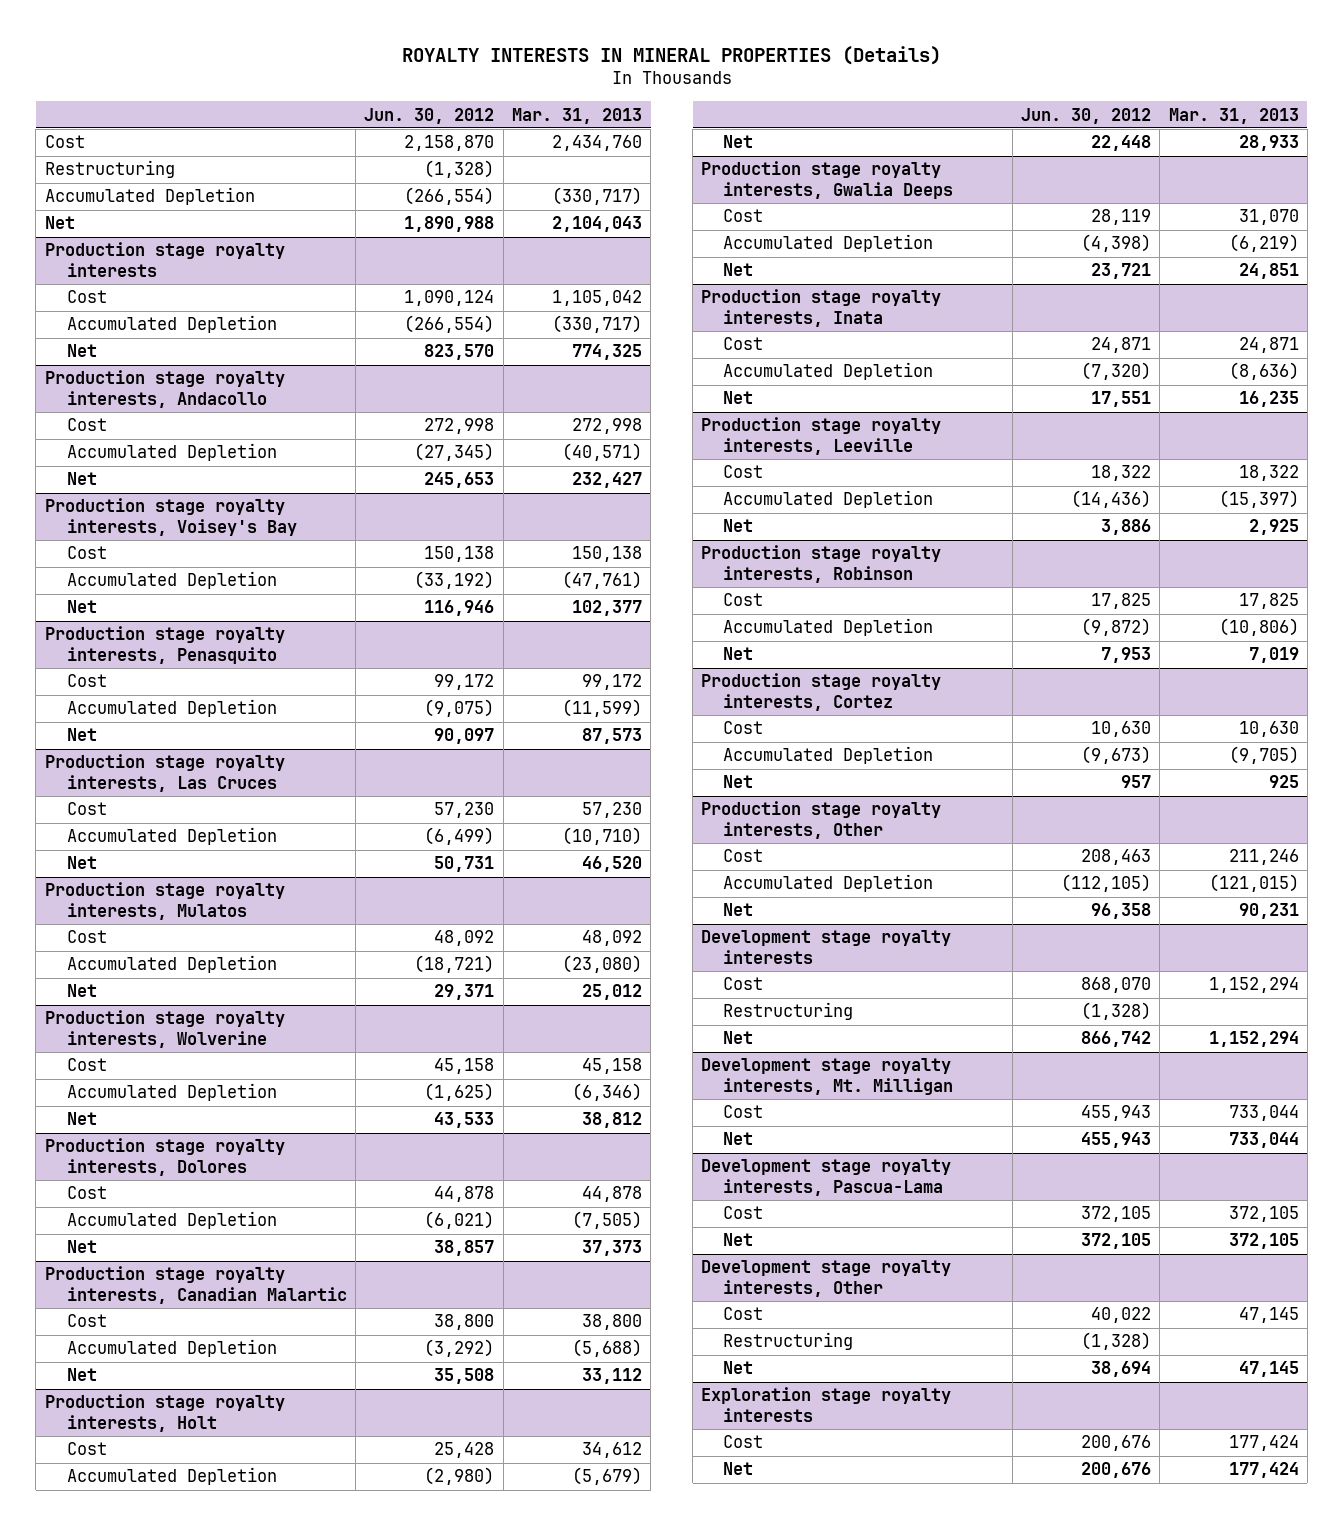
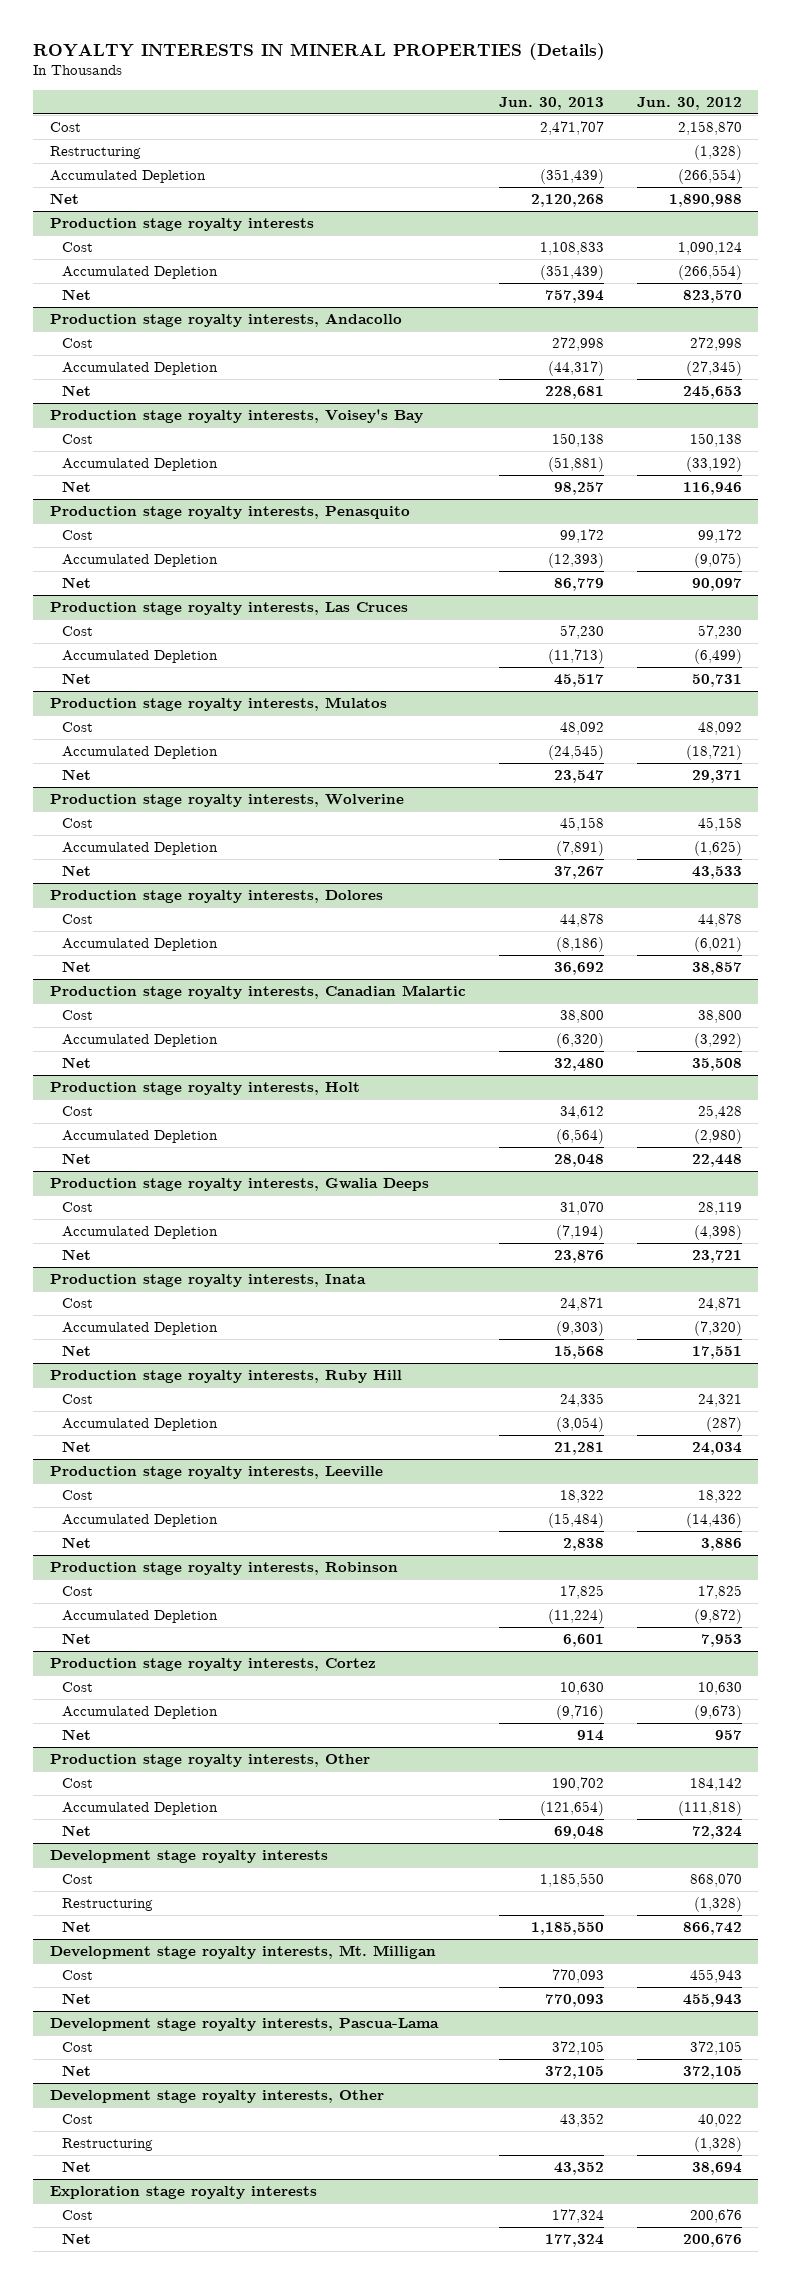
[511,107,642,124] Mar. 31, 2013 -> none
none -> [498,96,604,110] Jun. 30, 2013
none -> [49,1369,402,1383] Production stage royalty interests, Ruby Hill
none -> [61,1393,93,1404] Cost
none -> [61,1417,218,1431] Accumulated Depletion
none -> [61,1440,91,1452] Net
[1080,849,1151,866] 208,463 -> [689,1777,742,1791] 184,142
[1060,874,1151,893] (112,105) -> [677,1800,742,1816] (111,818)
[1090,903,1151,920] 96,358 -> [691,1825,742,1839] 72,324

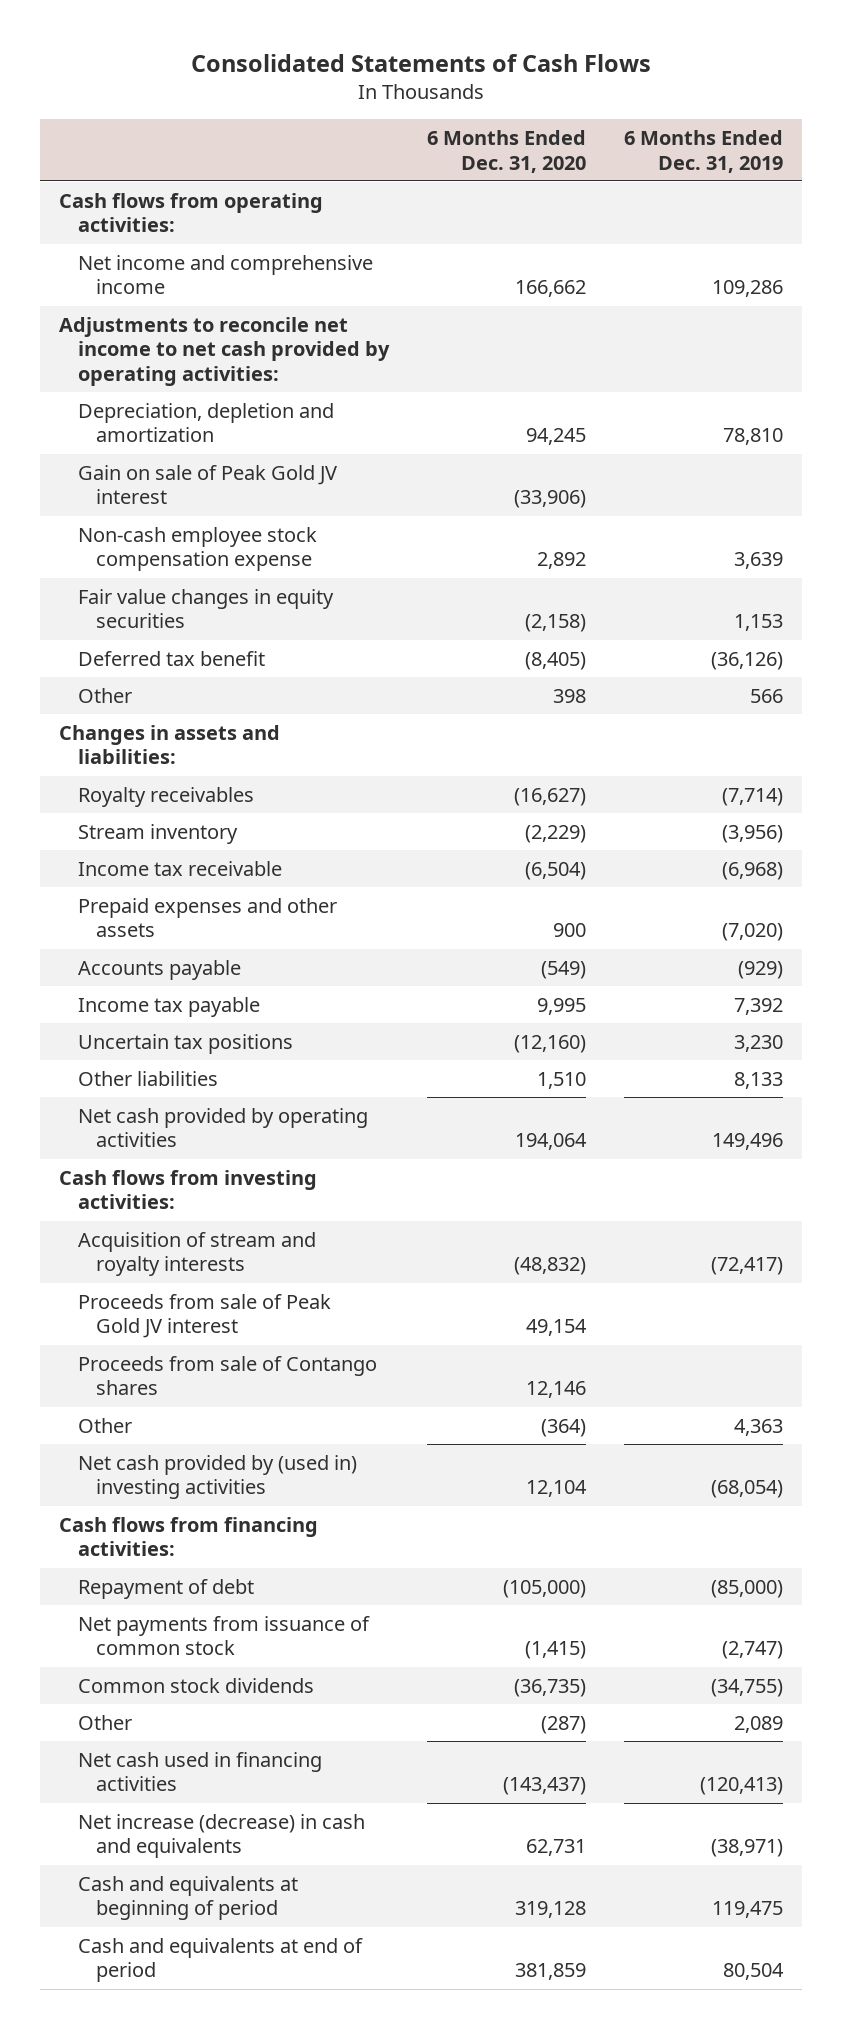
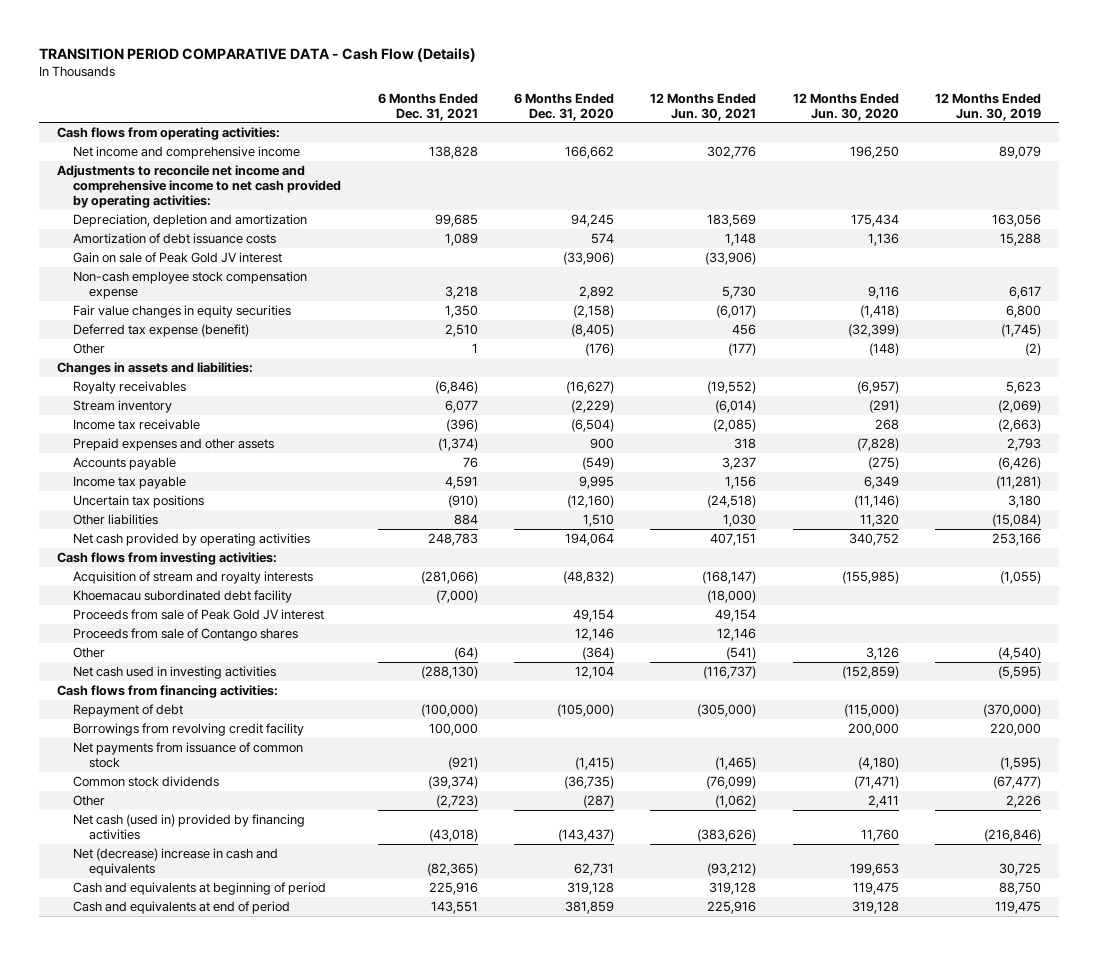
[191,53,652,72] Consolidated Statements of Cash Flows -> [38,47,476,62] TRANSITION PERIOD COMPARATIVE DATA - Cash Flow (Details)
[624,130,784,173] 6 Months Ended Dec. 31, 2019 -> none
none -> [377,92,478,121] 6 Months Ended Dec. 31, 2021
none -> [650,92,757,121] 12 Months Ended Jun. 30, 2021
none -> [792,92,899,121] 12 Months Ended Jun. 30, 2020
none -> [935,92,1042,121] 12 Months Ended Jun. 30, 2019
[59,316,390,387] Adjustments to reconcile net income to net cash provided by operating activities: -> [57,164,342,208] Adjustments to reconcile net income and comprehensive income to net cash provided by operating activities:
none -> [73,232,277,244] Amortization of debt issuance costs
[77,650,265,666] Deferred tax benefit -> [73,323,250,337] Deferred tax expense (benefit)
[552,688,586,703] 398 -> [584,342,614,356] (176)
none -> [73,589,293,603] Khoemacau subordinated debt facility
[77,1454,357,1500] Net cash provided by (used in) investing activities -> [73,665,277,679] Net cash used in investing activities
none -> [73,722,305,736] Borrowings from revolving credit facility
[77,1751,322,1792] Net cash used in financing activities -> [73,813,306,840] Net cash (used in) provided by financing activities
[77,1813,365,1859] Net increase (decrease) in cash and equivalents -> [73,847,279,876] Net (decrease) increase in cash and equivalents

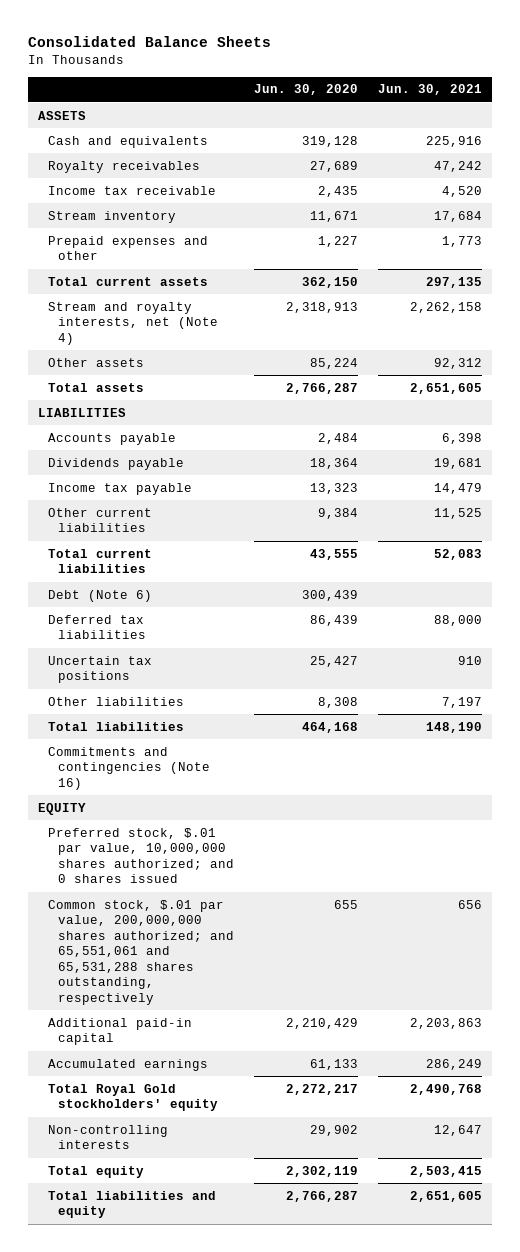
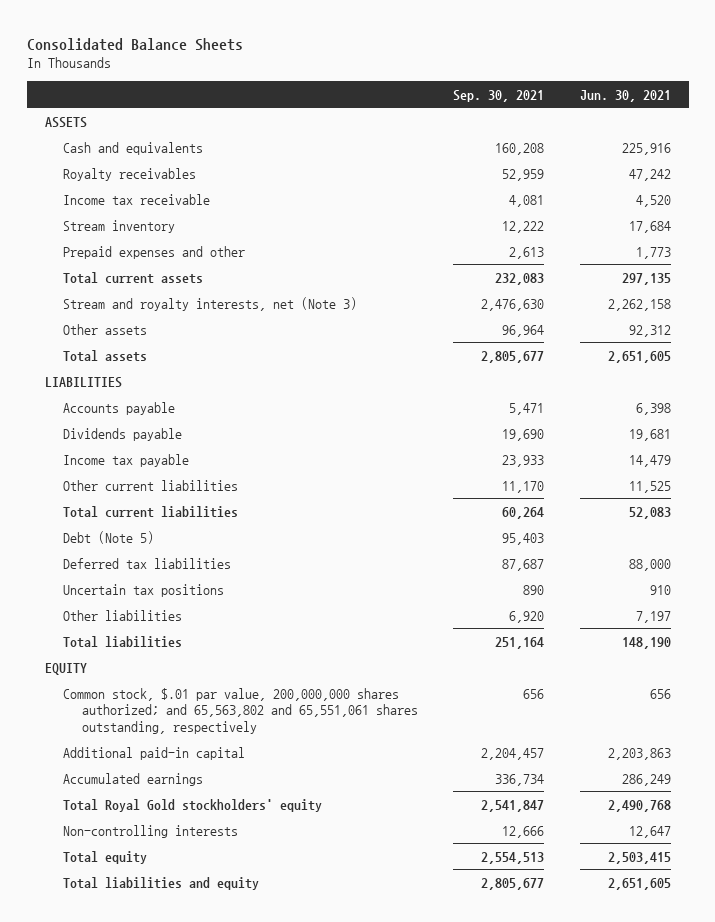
[253,84,358,96] Jun. 30, 2020 -> none
none -> [453,89,545,102] Sep. 30, 2021
[47,301,218,345] Stream and royalty interests, net (Note 4) -> [63,296,358,311] Stream and royalty interests, net (Note 3)
[47,589,152,602] Debt (Note 6) -> [63,530,155,544] Debt (Note 5)
[47,746,210,790] Commitments and contingencies (Note 16) -> none
[47,827,234,884] Preferred stock, $.01 par value, 10,000,000 shares authorized; and 0 shares issued -> none
[47,899,234,1005] Common stock, $.01 par value, 200,000,000 shares authorized; and 65,551,061 and 65,531,288 shares outstanding, respectively -> [63,687,418,734] Common stock, $.01 par value, 200,000,000 shares authorized; and 65,563,802 and 65,551,061 shares outstanding, respectively

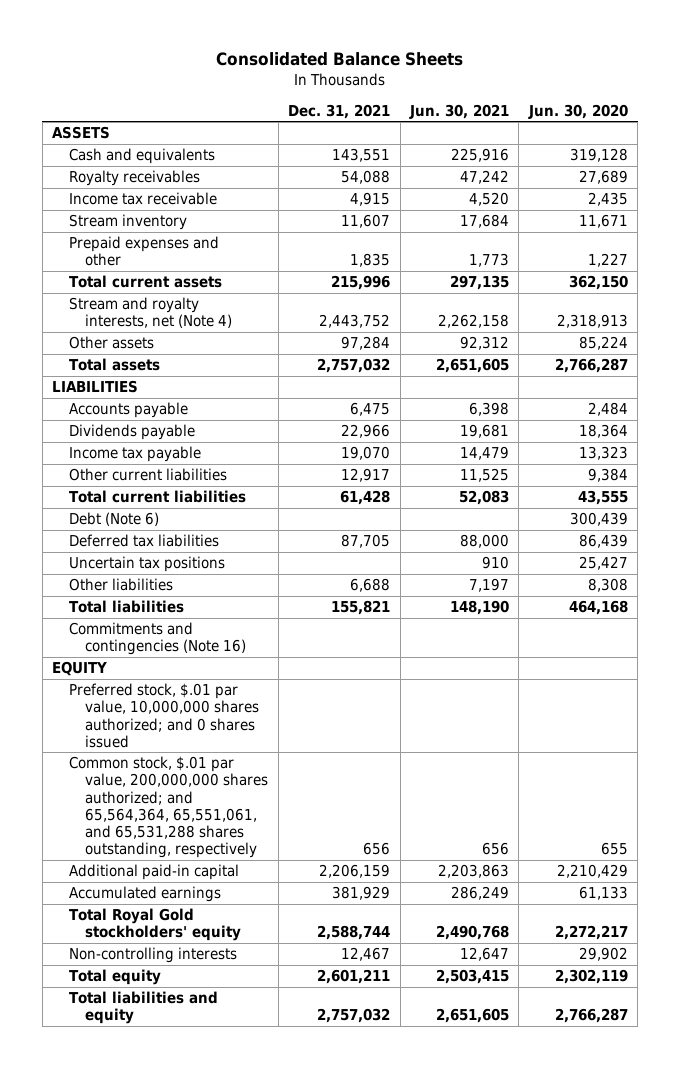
[453,89,545,102] Sep. 30, 2021 -> none
none -> [288,104,391,120] Dec. 31, 2021
none -> [527,104,628,120] Jun. 30, 2020
[63,296,358,311] Stream and royalty interests, net (Note 3) -> [68,297,233,329] Stream and royalty interests, net (Note 4)
[63,530,155,544] Debt (Note 5) -> [68,512,159,527] Debt (Note 6)
none -> [68,622,247,656] Commitments and contingencies (Note 16)
none -> [68,683,260,748] Preferred stock, $.01 par value, 10,000,000 shares authorized; and 0 shares issued
[63,687,418,734] Common stock, $.01 par value, 200,000,000 shares authorized; and 65,563,802 and 65,551,061 shares outstanding, respectively -> [68,756,269,859] Common stock, $.01 par value, 200,000,000 shares authorized; and 65,564,364, 65,551,061, and 65,531,288 shares outstanding, respectively

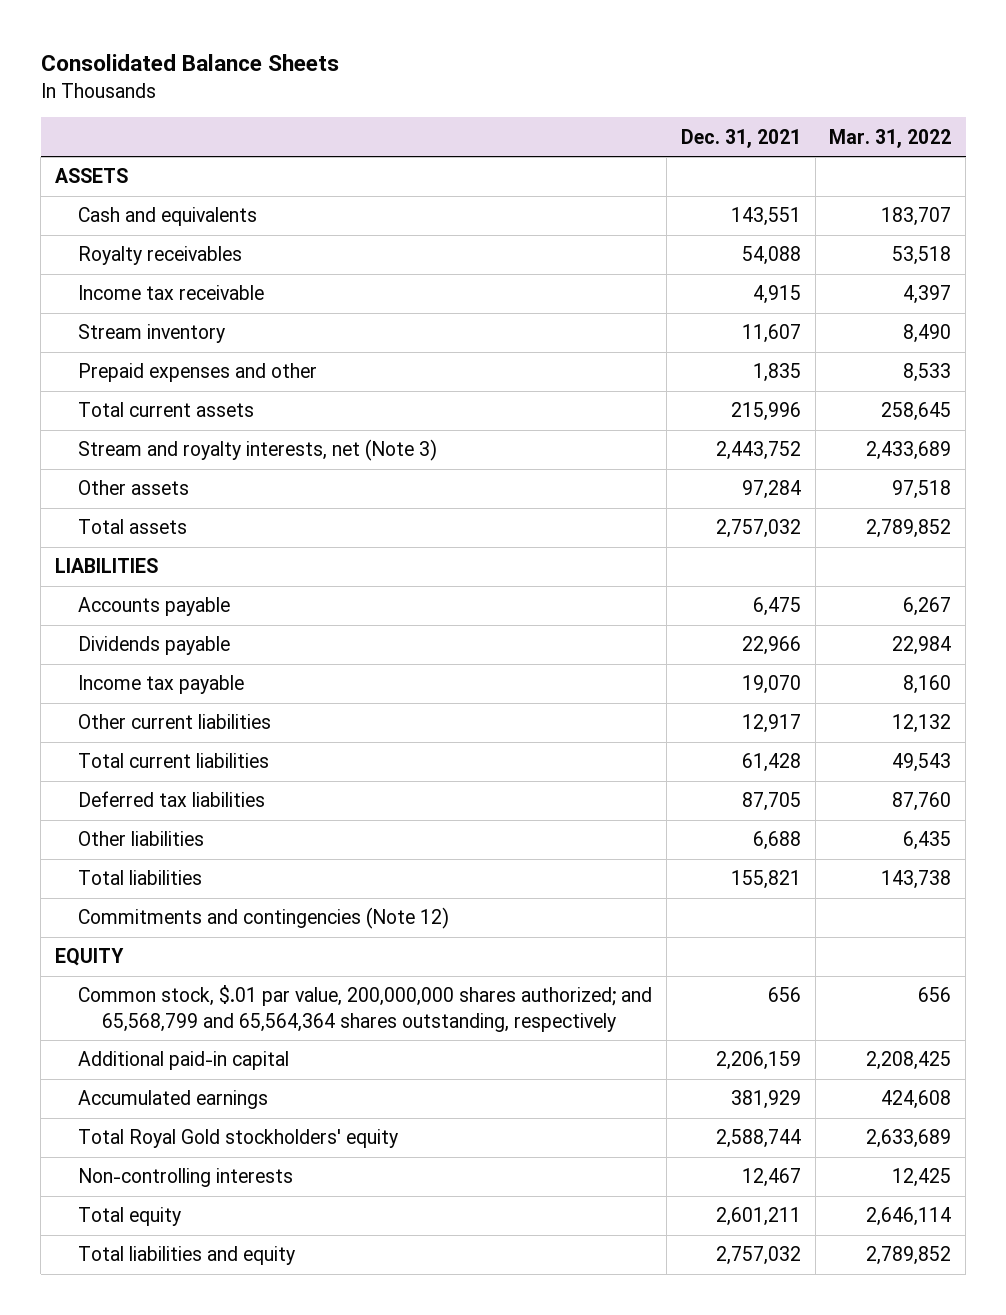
[408,104,509,120] Jun. 30, 2021 -> none
[527,104,628,120] Jun. 30, 2020 -> none
none -> [829,128,952,148] Mar. 31, 2022
[68,297,233,329] Stream and royalty interests, net (Note 4) -> [78,439,438,462] Stream and royalty interests, net (Note 3)
[68,512,159,527] Debt (Note 6) -> none
[68,556,225,573] Uncertain tax positions -> none
[68,622,247,656] Commitments and contingencies (Note 16) -> [78,907,450,930] Commitments and contingencies (Note 12)
[68,683,260,748] Preferred stock, $.01 par value, 10,000,000 shares authorized; and 0 shares issued -> none
[68,756,269,859] Common stock, $.01 par value, 200,000,000 shares authorized; and 65,564,364, 65,551,061, and 65,531,288 shares outstanding, respectively -> [78,985,653,1032] Common stock, $.01 par value, 200,000,000 shares authorized; and 65,568,799 and 65,564,364 shares outstanding, respectively

